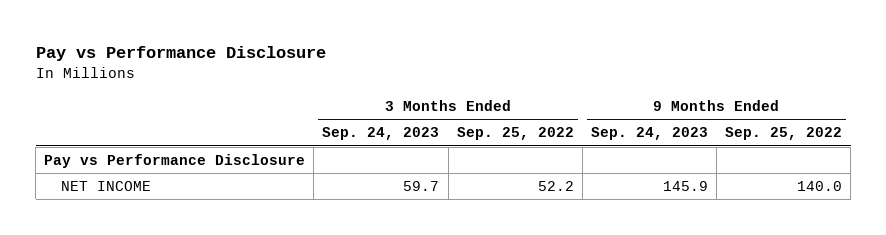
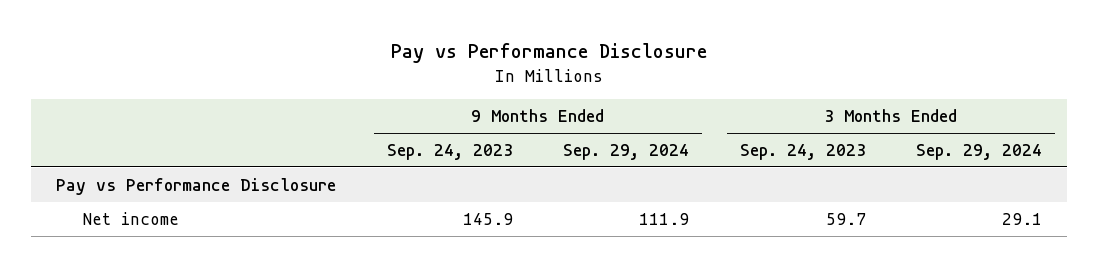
[456,127,574,141] Sep. 25, 2022 -> none
[725,127,843,141] Sep. 25, 2022 -> none
none -> [563,143,690,160] Sep. 29, 2024
none -> [916,143,1043,160] Sep. 29, 2024
[60,181,151,192] NET INCOME -> [83,211,180,225] Net income

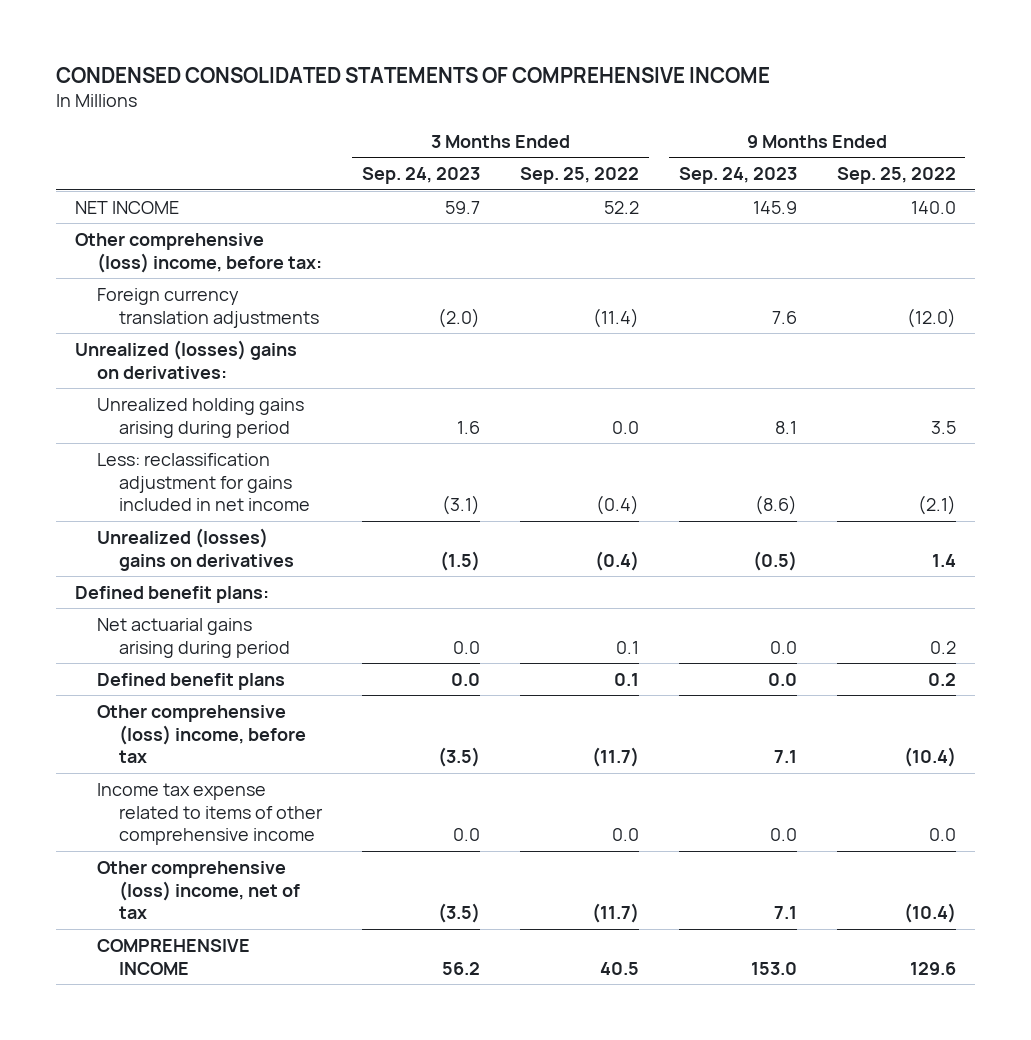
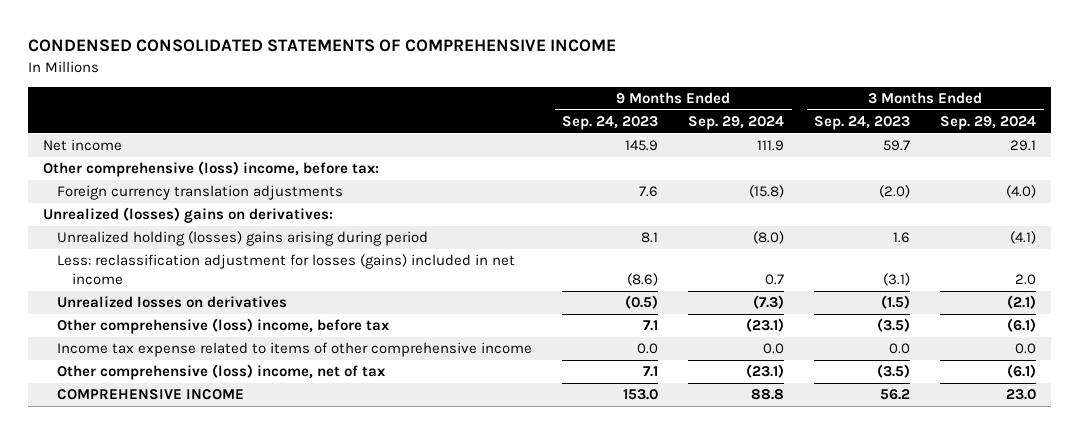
[519,167,639,185] Sep. 25, 2022 -> none
[836,167,956,185] Sep. 25, 2022 -> none
none -> [688,116,785,131] Sep. 29, 2024
none -> [940,116,1037,131] Sep. 29, 2024
[75,200,180,214] NET INCOME -> [42,139,122,152] Net income
[75,585,270,603] Defined benefit plans: -> none
[97,617,291,658] Net actuarial gains arising during period -> none
[97,672,286,690] Defined benefit plans -> none
[97,397,305,438] Unrealized holding gains arising during period -> [57,231,429,247] Unrealized holding (losses) gains arising during period
[97,452,311,512] Less: reclassification adjustment for gains included in net income -> [57,254,516,285] Less: reclassification adjustment for losses (gains) included in net income
[97,527,295,571] Unrealized (losses) gains on derivatives -> [57,296,288,309] Unrealized losses on derivatives

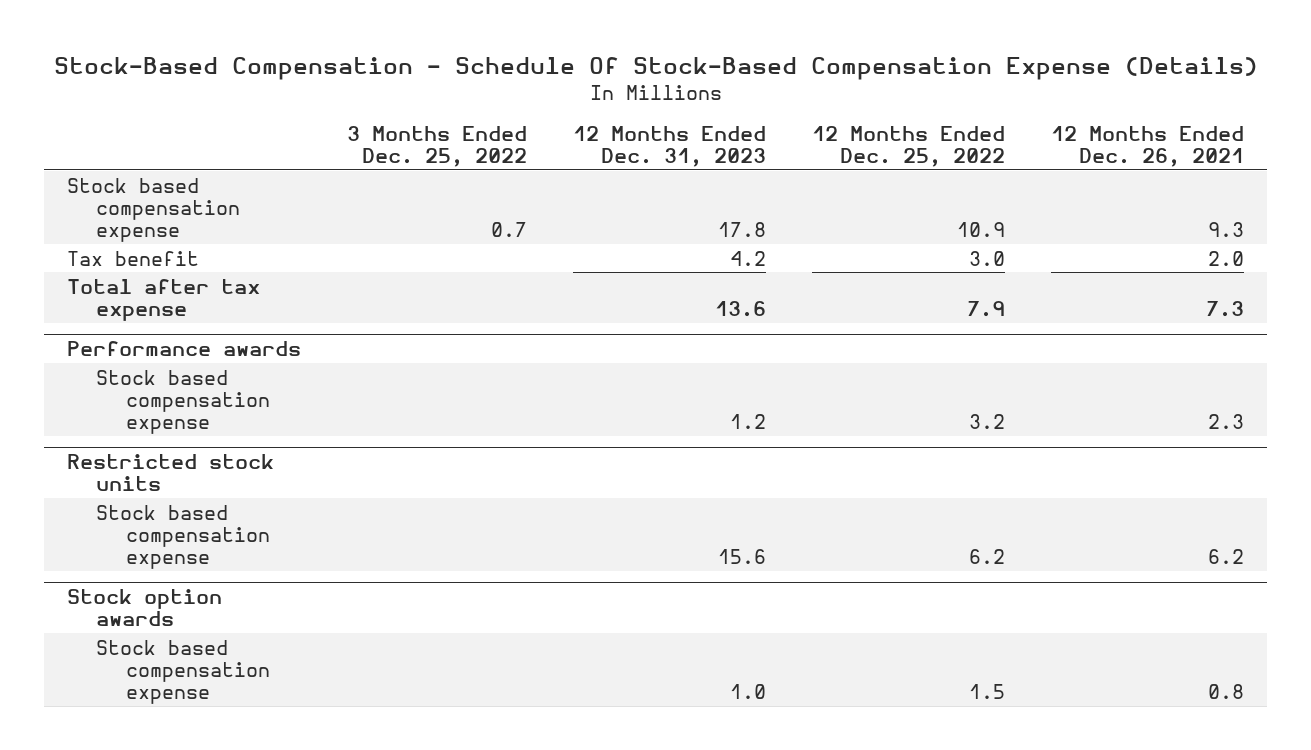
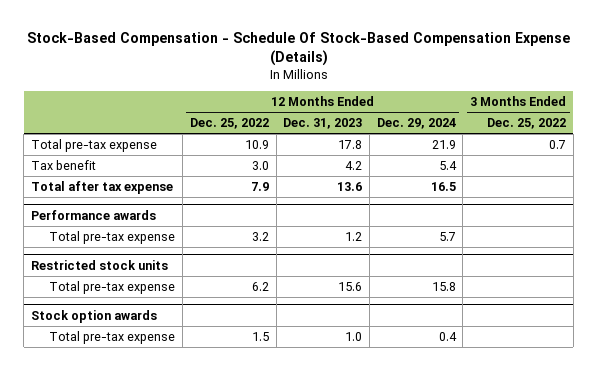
[1051,125,1245,168] 12 Months Ended Dec. 26, 2021 -> none
none -> [376,118,456,130] Dec. 29, 2024
[66,177,241,243] Stock based compensation expense -> [31,138,158,152] Total pre-tax expense
[96,369,270,435] Stock based compensation expense -> [49,230,176,244] Total pre-tax expense
[96,504,270,570] Stock based compensation expense -> [49,280,176,294] Total pre-tax expense
[96,639,270,705] Stock based compensation expense -> [49,330,176,344] Total pre-tax expense

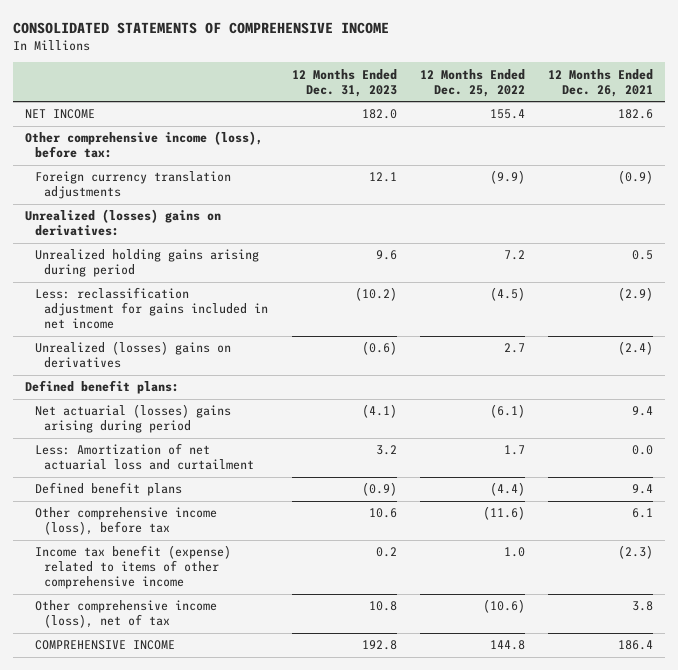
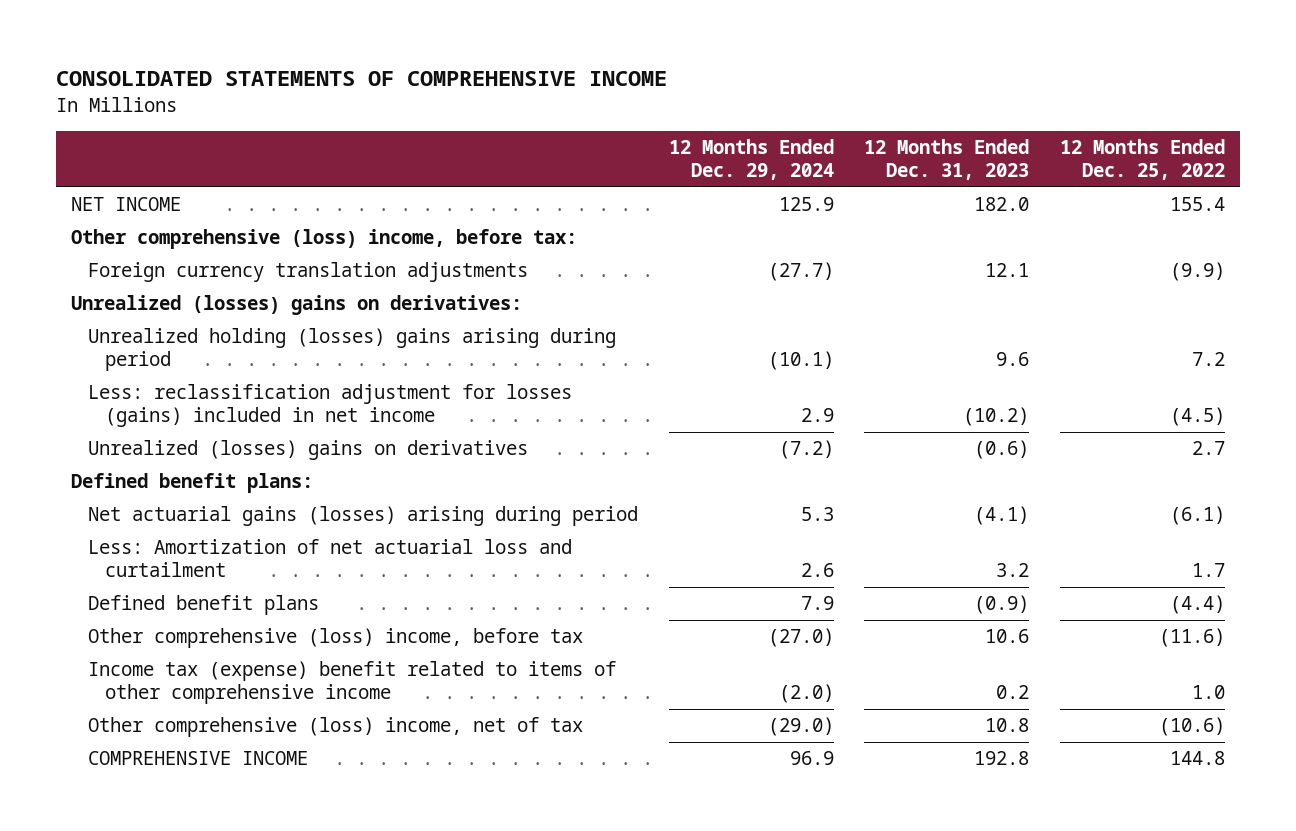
[548,68,654,97] 12 Months Ended Dec. 26, 2021 -> none
none -> [668,139,834,181] 12 Months Ended Dec. 29, 2024
[24,131,263,159] Other comprehensive income (loss), before tax: -> [71,229,578,250] Other comprehensive (loss) income, before tax:
[34,249,259,278] Unrealized holding gains arising during period -> [88,328,617,372] Unrealized holding (losses) gains arising during period
[34,287,269,330] Less: reclassification adjustment for gains included in net income -> [88,384,573,428] Less: reclassification adjustment for losses (gains) included in net income
[34,404,231,434] Net actuarial (losses) gains arising during period -> [88,506,639,527] Net actuarial gains (losses) arising during period
[34,507,217,536] Other comprehensive income (loss), before tax -> [88,628,584,649] Other comprehensive (loss) income, before tax
[34,545,231,590] Income tax benefit (expense) related to items of other comprehensive income -> [88,661,617,705] Income tax (expense) benefit related to items of other comprehensive income
[34,600,217,629] Other comprehensive income (loss), net of tax -> [88,717,584,738] Other comprehensive (loss) income, net of tax

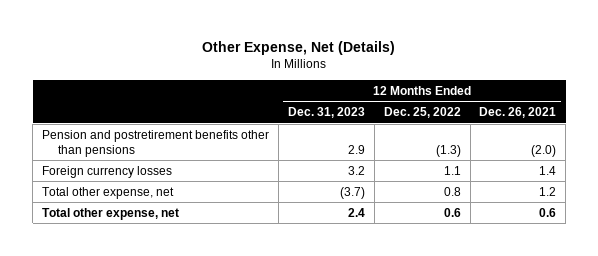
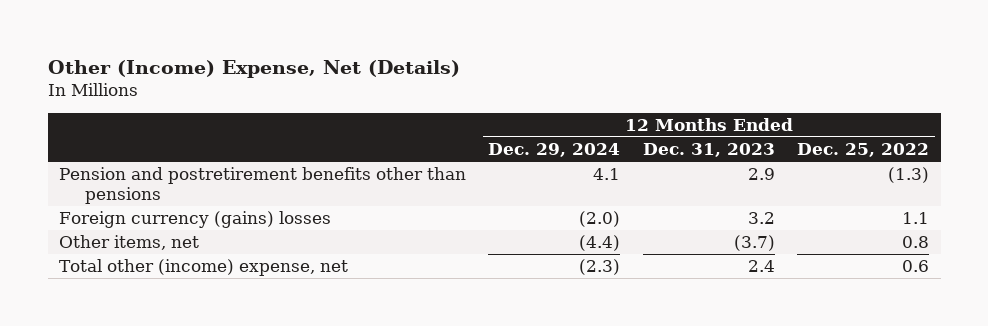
[202,40,396,55] Other Expense, Net (Details) -> [47,59,460,78] Other (Income) Expense, Net (Details)
[479,107,557,119] Dec. 26, 2021 -> none
none -> [488,143,621,158] Dec. 29, 2024
[41,165,172,178] Foreign currency losses -> [58,211,331,229] Foreign currency (gains) losses
[41,186,174,199] Total other expense, net -> [58,235,199,251] Other items, net
[41,207,179,220] Total other expense, net -> [58,259,348,277] Total other (income) expense, net

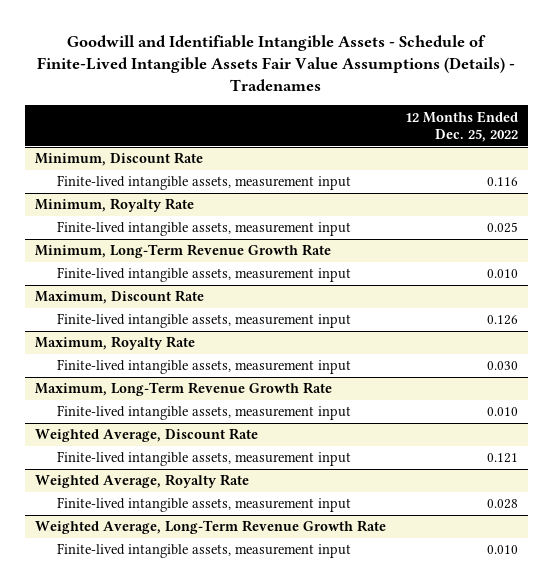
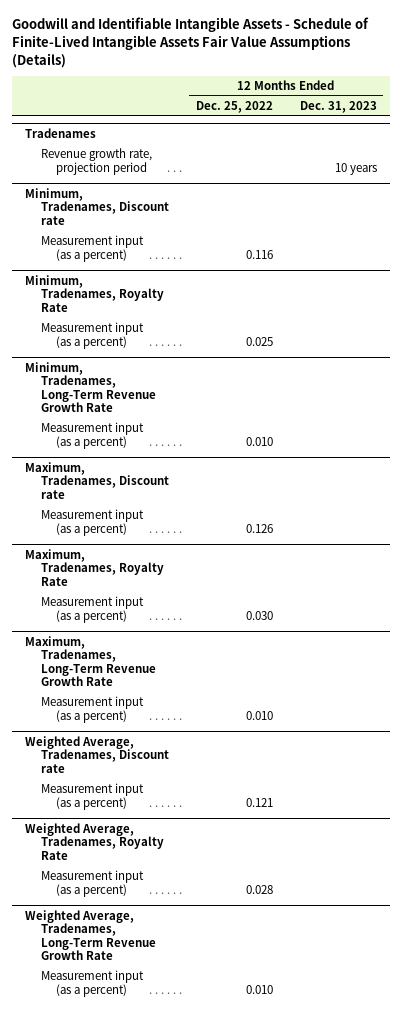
[37,34,516,92] Goodwill and Identifiable Intangible Assets - Schedule of Finite-Lived Intangible Assets Fair Value Assumptions (Details) - Tradenames -> [11,17,369,68] Goodwill and Identifiable Intangible Assets - Schedule of Finite-Lived Intangible Assets Fair Value Assumptions (Details)
none -> [299,100,377,113] Dec. 31, 2023
none -> [25,127,97,138] Tradenames
none -> [40,148,152,175] Revenue growth rate, projection period
[34,152,203,167] Minimum, Discount Rate -> [25,187,169,225] Minimum, Tradenames, Discount rate
[56,175,351,191] Finite-lived intangible assets, measurement input -> [40,235,144,262] Measurement input (as a percent)
[34,198,194,213] Minimum, Royalty Rate -> [25,274,164,312] Minimum, Tradenames, Royalty Rate
[56,221,351,237] Finite-lived intangible assets, measurement input -> [40,322,144,349] Measurement input (as a percent)
[34,244,331,259] Minimum, Long-Term Revenue Growth Rate -> [25,361,156,413] Minimum, Tradenames, Long-Term Revenue Growth Rate
[56,267,351,283] Finite-lived intangible assets, measurement input -> [40,422,144,449] Measurement input (as a percent)
[34,290,204,305] Maximum, Discount Rate -> [25,461,169,499] Maximum, Tradenames, Discount rate
[56,313,351,329] Finite-lived intangible assets, measurement input -> [40,509,144,536] Measurement input (as a percent)
[34,336,195,351] Maximum, Royalty Rate -> [25,548,164,586] Maximum, Tradenames, Royalty Rate
[56,359,351,375] Finite-lived intangible assets, measurement input -> [40,596,144,623] Measurement input (as a percent)
[34,382,332,397] Maximum, Long-Term Revenue Growth Rate -> [25,635,156,687] Maximum, Tradenames, Long-Term Revenue Growth Rate
[56,405,351,421] Finite-lived intangible assets, measurement input -> [40,696,144,723] Measurement input (as a percent)
[34,428,258,443] Weighted Average, Discount Rate -> [25,735,169,773] Weighted Average, Tradenames, Discount rate
[56,451,351,467] Finite-lived intangible assets, measurement input -> [40,783,144,810] Measurement input (as a percent)
[34,474,249,489] Weighted Average, Royalty Rate -> [25,822,164,860] Weighted Average, Tradenames, Royalty Rate
[56,497,351,513] Finite-lived intangible assets, measurement input -> [40,870,144,897] Measurement input (as a percent)
[34,520,386,535] Weighted Average, Long-Term Revenue Growth Rate -> [25,909,156,961] Weighted Average, Tradenames, Long-Term Revenue Growth Rate
[56,543,351,559] Finite-lived intangible assets, measurement input -> [40,970,144,997] Measurement input (as a percent)

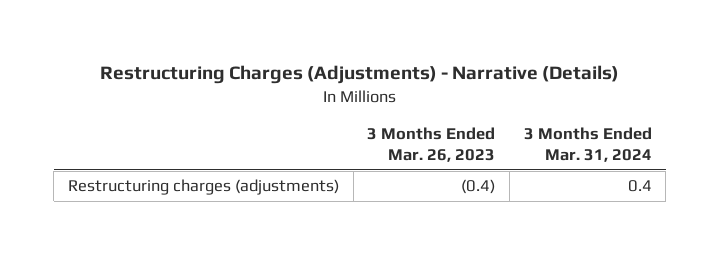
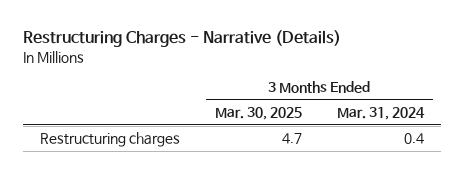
[99,65,619,85] Restructuring Charges (Adjustments) - Narrative (Details) -> [22,30,341,48] Restructuring Charges - Narrative (Details)
[367,126,496,163] 3 Months Ended Mar. 26, 2023 -> none
none -> [215,107,303,121] Mar. 30, 2025
[67,179,339,196] Restructuring charges (adjustments) -> [40,132,181,148] Restructuring charges

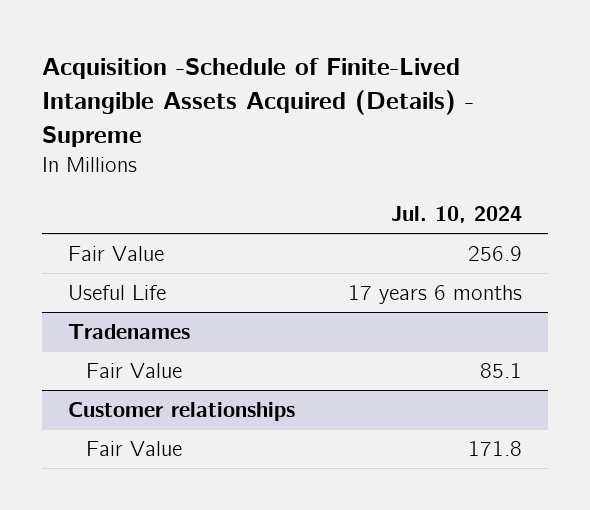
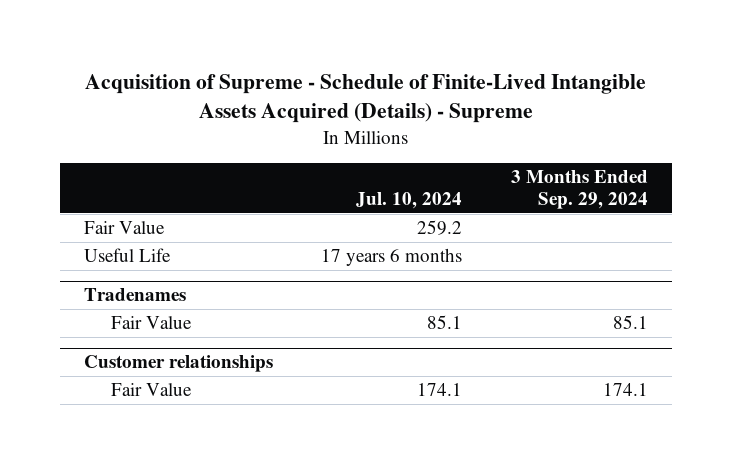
[41,58,474,147] Acquisition -Schedule of Finite-Lived Intangible Assets Acquired (Details) - Supreme -> [84,74,646,124] Acquisition of Supreme - Schedule of Finite-Lived Intangible Assets Acquired (Details) - Supreme
none -> [510,170,648,210] 3 Months Ended Sep. 29, 2024
[467,246,522,262] 256.9 -> [417,220,463,236] 259.2
[467,441,522,457] 171.8 -> [417,383,463,397] 174.1

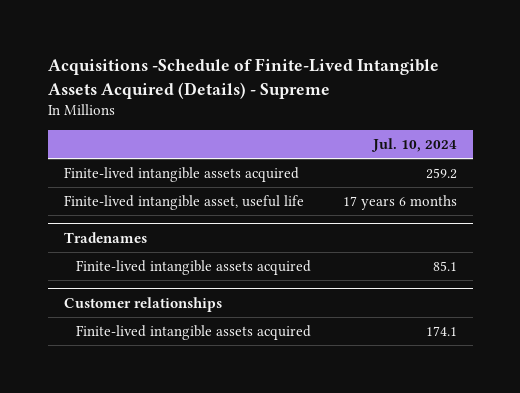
[84,74,646,124] Acquisition of Supreme - Schedule of Finite-Lived Intangible Assets Acquired (Details) - Supreme -> [47,58,439,99] Acquisitions -Schedule of Finite-Lived Intangible Assets Acquired (Details) - Supreme
[510,170,648,210] 3 Months Ended Sep. 29, 2024 -> none
[83,221,165,235] Fair Value -> [63,166,299,182] Finite-lived intangible assets acquired
[83,248,171,263] Useful Life -> [63,194,304,210] Finite-lived intangible asset, useful life
[110,316,192,330] Fair Value -> [75,259,311,275] Finite-lived intangible assets acquired
[110,383,192,397] Fair Value -> [75,324,311,340] Finite-lived intangible assets acquired

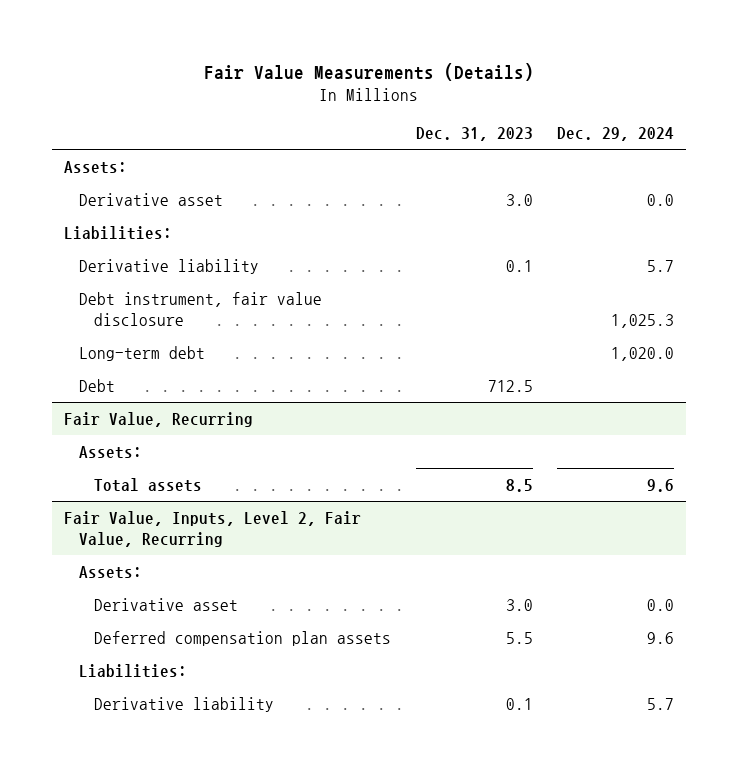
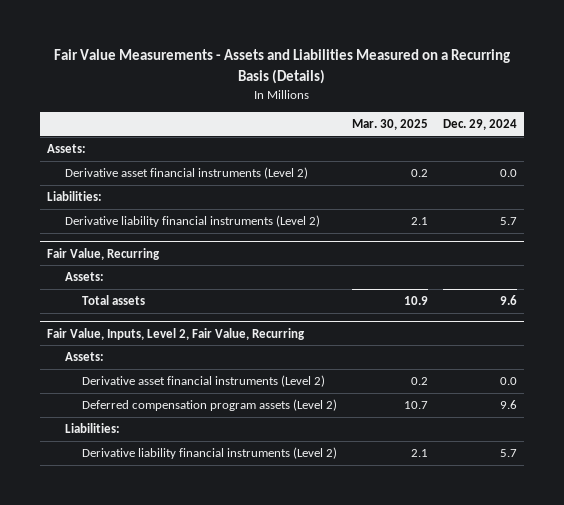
[203,62,534,81] Fair Value Measurements (Details) -> [54,49,511,84] Fair Value Measurements - Assets and Liabilities Measured on a Recurring Basis (Details)
[415,127,533,142] Dec. 31, 2023 -> none
none -> [351,119,428,131] Mar. 30, 2025
[79,192,224,206] Derivative asset -> [64,167,308,180] Derivative asset financial instruments (Level 2)
[79,291,323,326] Debt instrument, fair value disclosure -> none
[79,345,206,361] Long-term debt -> none
[79,378,116,392] Debt -> none
[79,258,260,274] Derivative liability -> [64,215,320,228] Derivative liability financial instruments (Level 2)
[94,597,239,611] Derivative asset -> [81,375,325,388] Derivative asset financial instruments (Level 2)
[94,630,392,646] Deferred compensation plan assets -> [81,399,337,412] Deferred compensation program assets (Level 2)
[94,696,275,712] Derivative liability -> [81,447,337,460] Derivative liability financial instruments (Level 2)

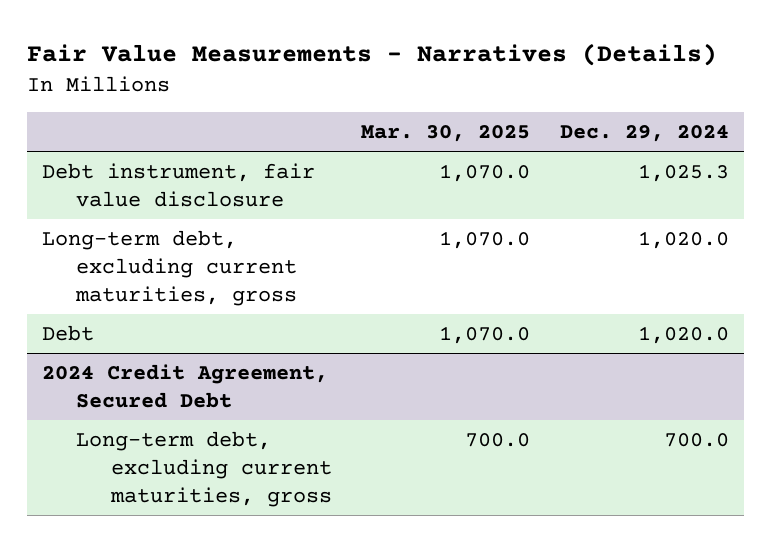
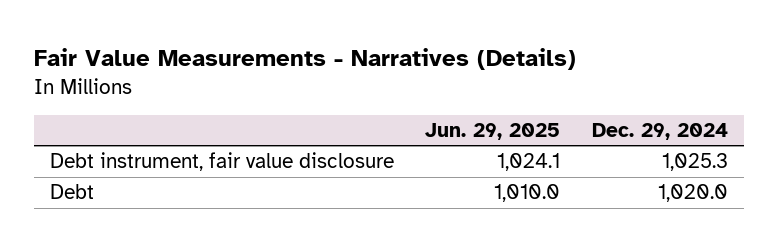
[361,125,531,143] Mar. 30, 2025 -> none
none -> [425,123,561,141] Jun. 29, 2025
[42,229,298,306] Long-term debt, excluding current maturities, gross -> none
[42,363,329,408] 2024 Credit Agreement, Secured Debt -> none
[76,430,332,507] Long-term debt, excluding current maturities, gross -> none

